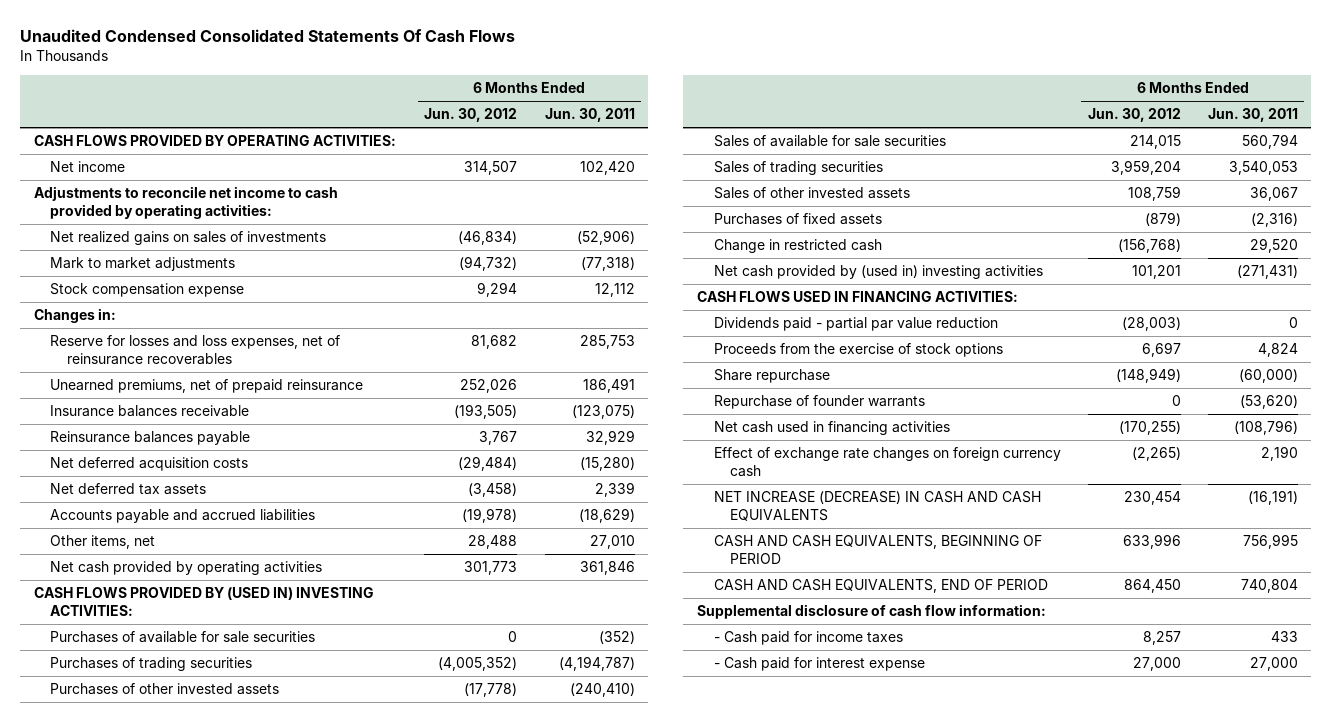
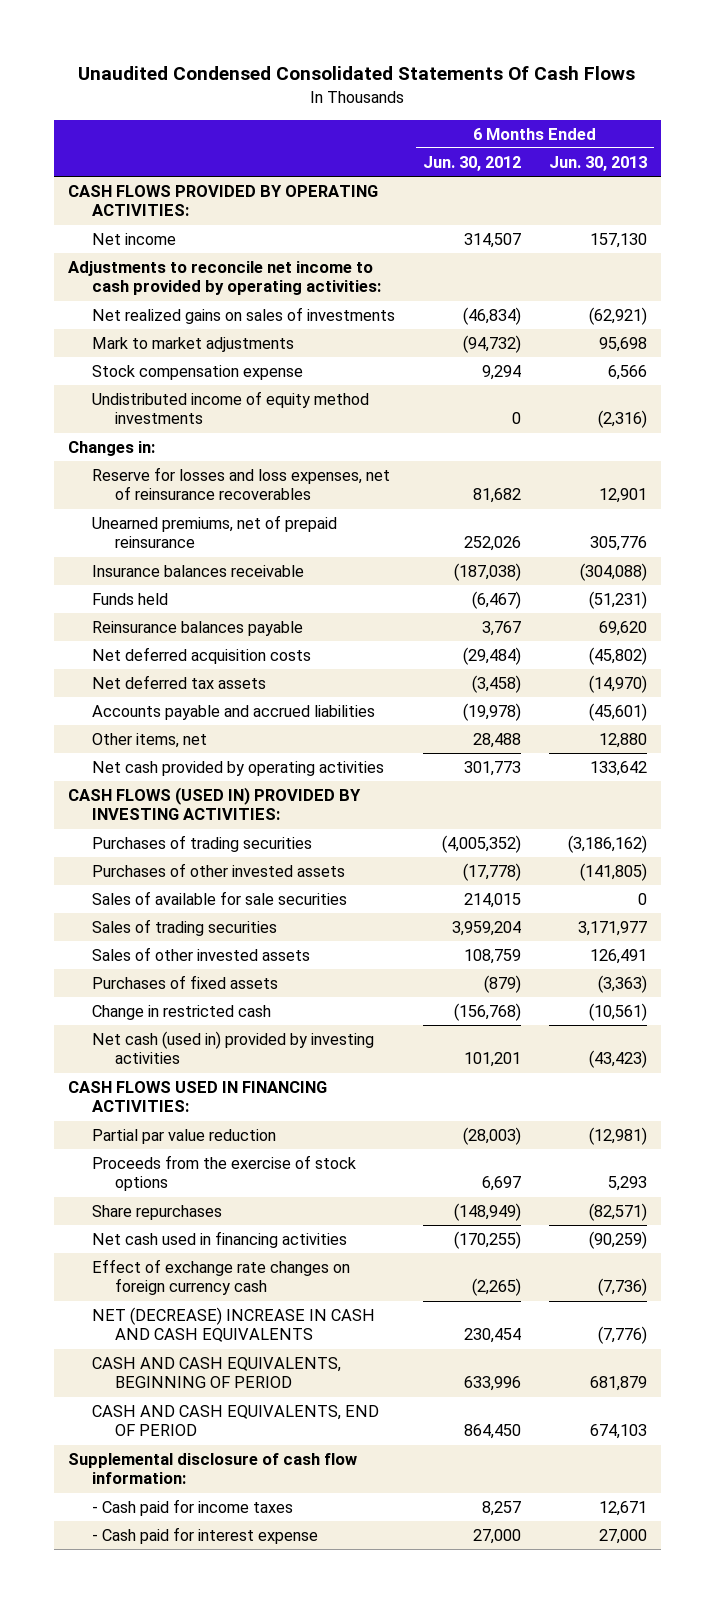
[544,108,635,123] Jun. 30, 2011 -> none
none -> [548,155,647,171] Jun. 30, 2013
none -> [91,391,369,425] Undistributed income of equity method investments
[454,404,518,420] (193,505) -> [453,563,521,582] (187,038)
none -> [91,593,168,606] Funds held
[50,631,316,644] Purchases of available for sale securities -> none
[33,587,374,616] CASH FLOWS PROVIDED BY (USED IN) INVESTING ACTIVITIES: -> [68,787,362,821] CASH FLOWS (USED IN) PROVIDED BY INVESTING ACTIVITIES:
[713,265,1043,280] Net cash provided by (used in) investing activities -> [91,1031,374,1065] Net cash (used in) provided by investing activities
[713,317,998,332] Dividends paid - partial par value reduction -> [91,1129,276,1145] Partial par value reduction
[713,395,925,410] Repurchase of founder warrants -> none
[713,369,830,384] Share repurchase -> [91,1205,222,1221] Share repurchases
[713,491,1041,521] NET INCREASE (DECREASE) IN CASH AND CASH EQUIVALENTS -> [91,1307,375,1343] NET (DECREASE) INCREASE IN CASH AND CASH EQUIVALENTS

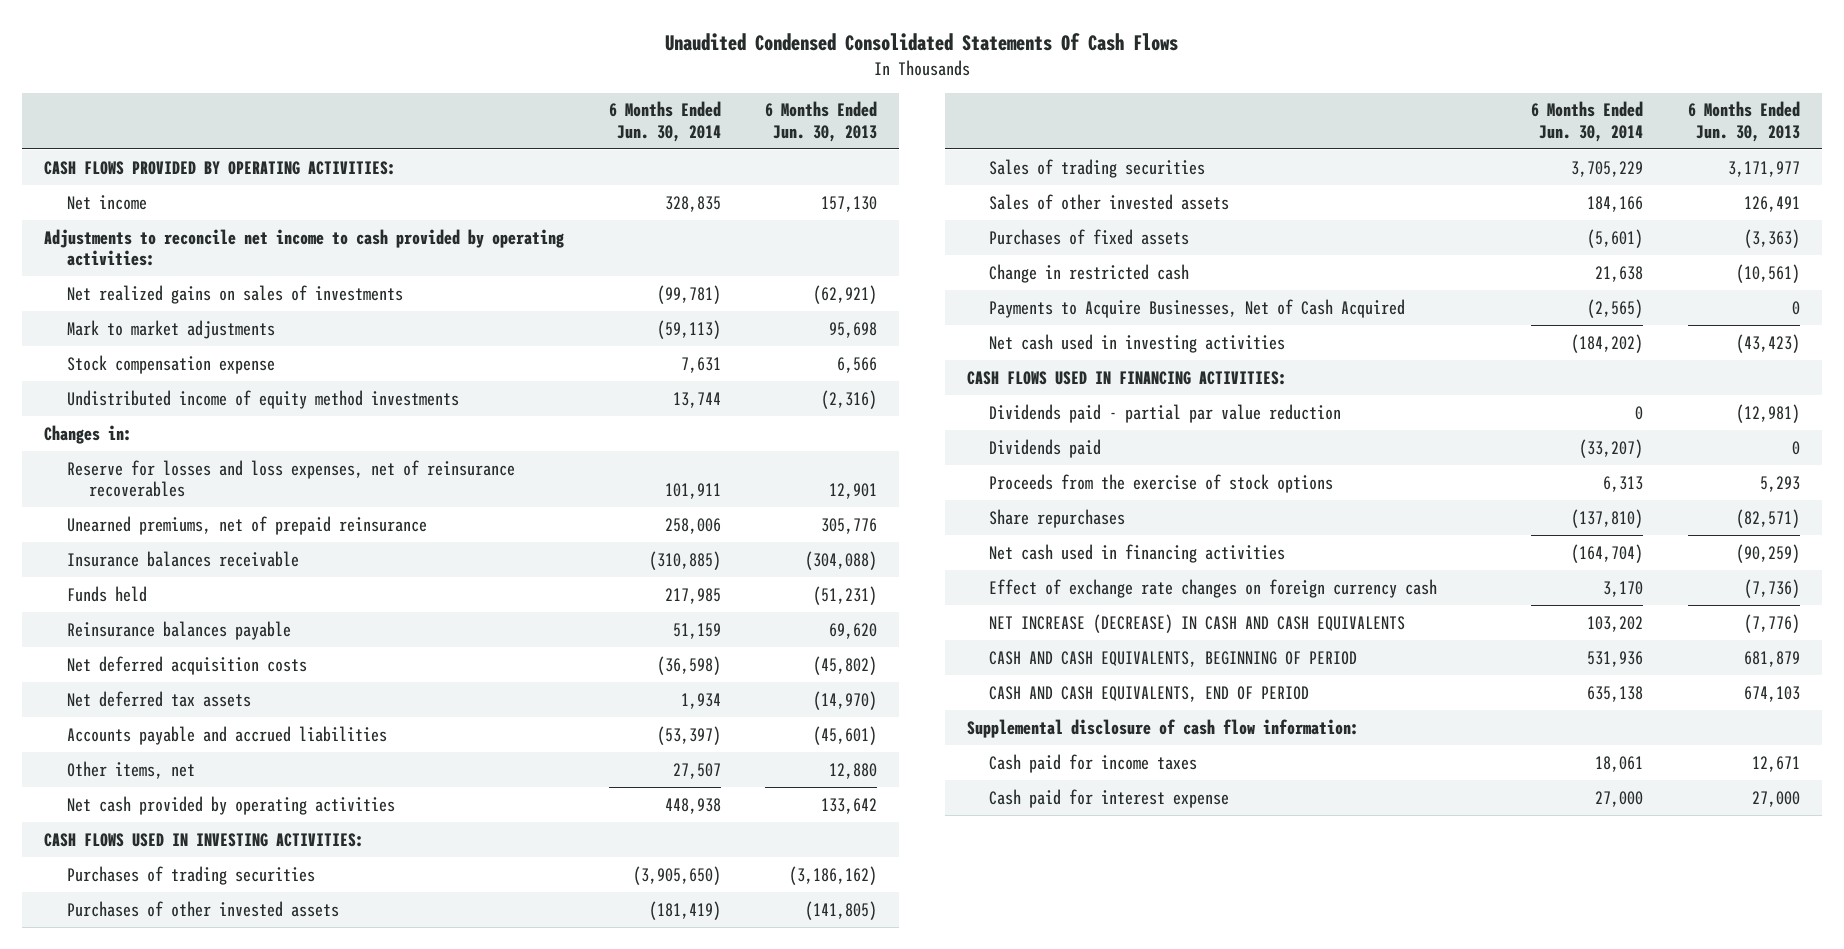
[422,155,521,171] Jun. 30, 2012 -> none
none -> [608,101,721,143] 6 Months Ended Jun. 30, 2014
[68,787,362,821] CASH FLOWS (USED IN) PROVIDED BY INVESTING ACTIVITIES: -> [44,832,365,847] CASH FLOWS USED IN INVESTING ACTIVITIES:
[91,891,347,906] Sales of available for sale securities -> none
none -> [989,298,1406,318] Payments to Acquire Businesses, Net of Cash Acquired
[91,1031,374,1065] Net cash (used in) provided by investing activities -> [989,333,1286,353] Net cash used in investing activities
[91,1129,276,1145] Partial par value reduction -> [989,403,1342,423] Dividends paid - partial par value reduction
none -> [989,438,1102,458] Dividends paid
[91,1307,375,1343] NET (DECREASE) INCREASE IN CASH AND CASH EQUIVALENTS -> [989,613,1406,633] NET INCREASE (DECREASE) IN CASH AND CASH EQUIVALENTS
[91,1499,293,1517] - Cash paid for income taxes -> [989,753,1198,773] Cash paid for income taxes
[91,1527,318,1545] - Cash paid for interest expense -> [989,788,1230,808] Cash paid for interest expense

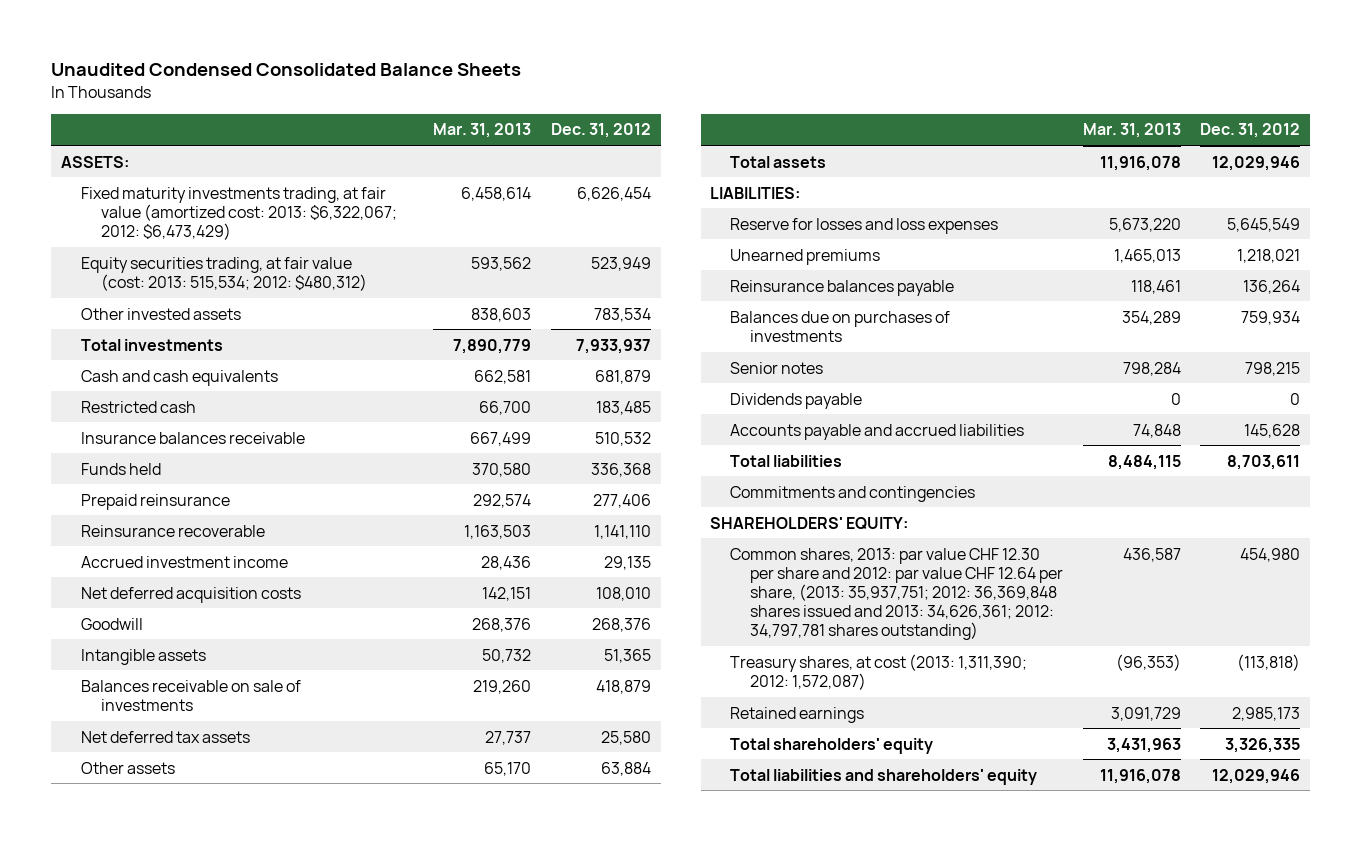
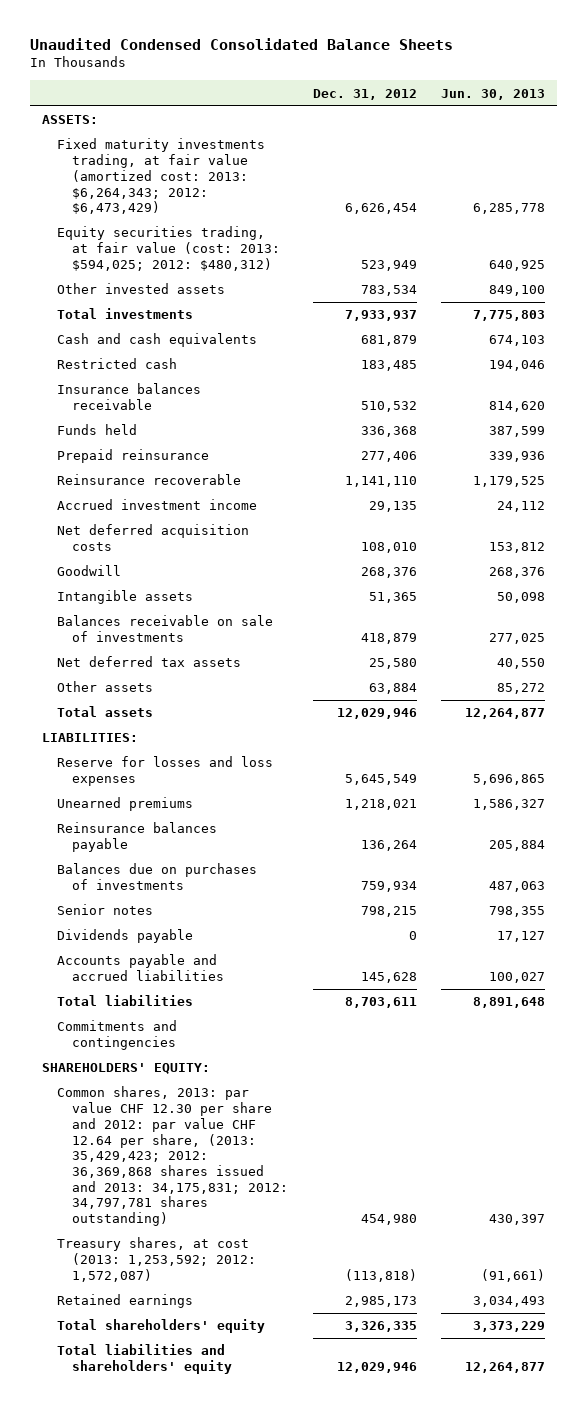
[433,123,532,139] Mar. 31, 2013 -> none
none -> [441,88,546,100] Jun. 30, 2013
[80,186,397,240] Fixed maturity investments trading, at fair value (amortized cost: 2013: $6,322,067; 2012: $6,473,429) -> [57,138,266,215] Fixed maturity investments trading, at fair value (amortized cost: 2013: $6,264,343; 2012: $6,473,429)
[80,256,367,291] Equity securities trading, at fair value (cost: 2013: 515,534; 2012: $480,312) -> [57,226,281,271] Equity securities trading, at fair value (cost: 2013: $594,025; 2012: $480,312)
[730,547,1064,640] Common shares, 2013: par value CHF 12.30 per share and 2012: par value CHF 12.64 per share, (2013: 35,937,751; 2012: 36,369,848 shares issued and 2013: 34,626,361; 2012: 34,797,781 shares outstanding) -> [57,1086,289,1227] Common shares, 2013: par value CHF 12.30 per share and 2012: par value CHF 12.64 per share, (2013: 35,429,423; 2012: 36,369,868 shares issued and 2013: 34,175,831; 2012: 34,797,781 shares outstanding)
[730,653,1028,690] Treasury shares, at cost (2013: 1,311,390; 2012: 1,572,087) -> [57,1237,257,1282] Treasury shares, at cost (2013: 1,253,592; 2012: 1,572,087)

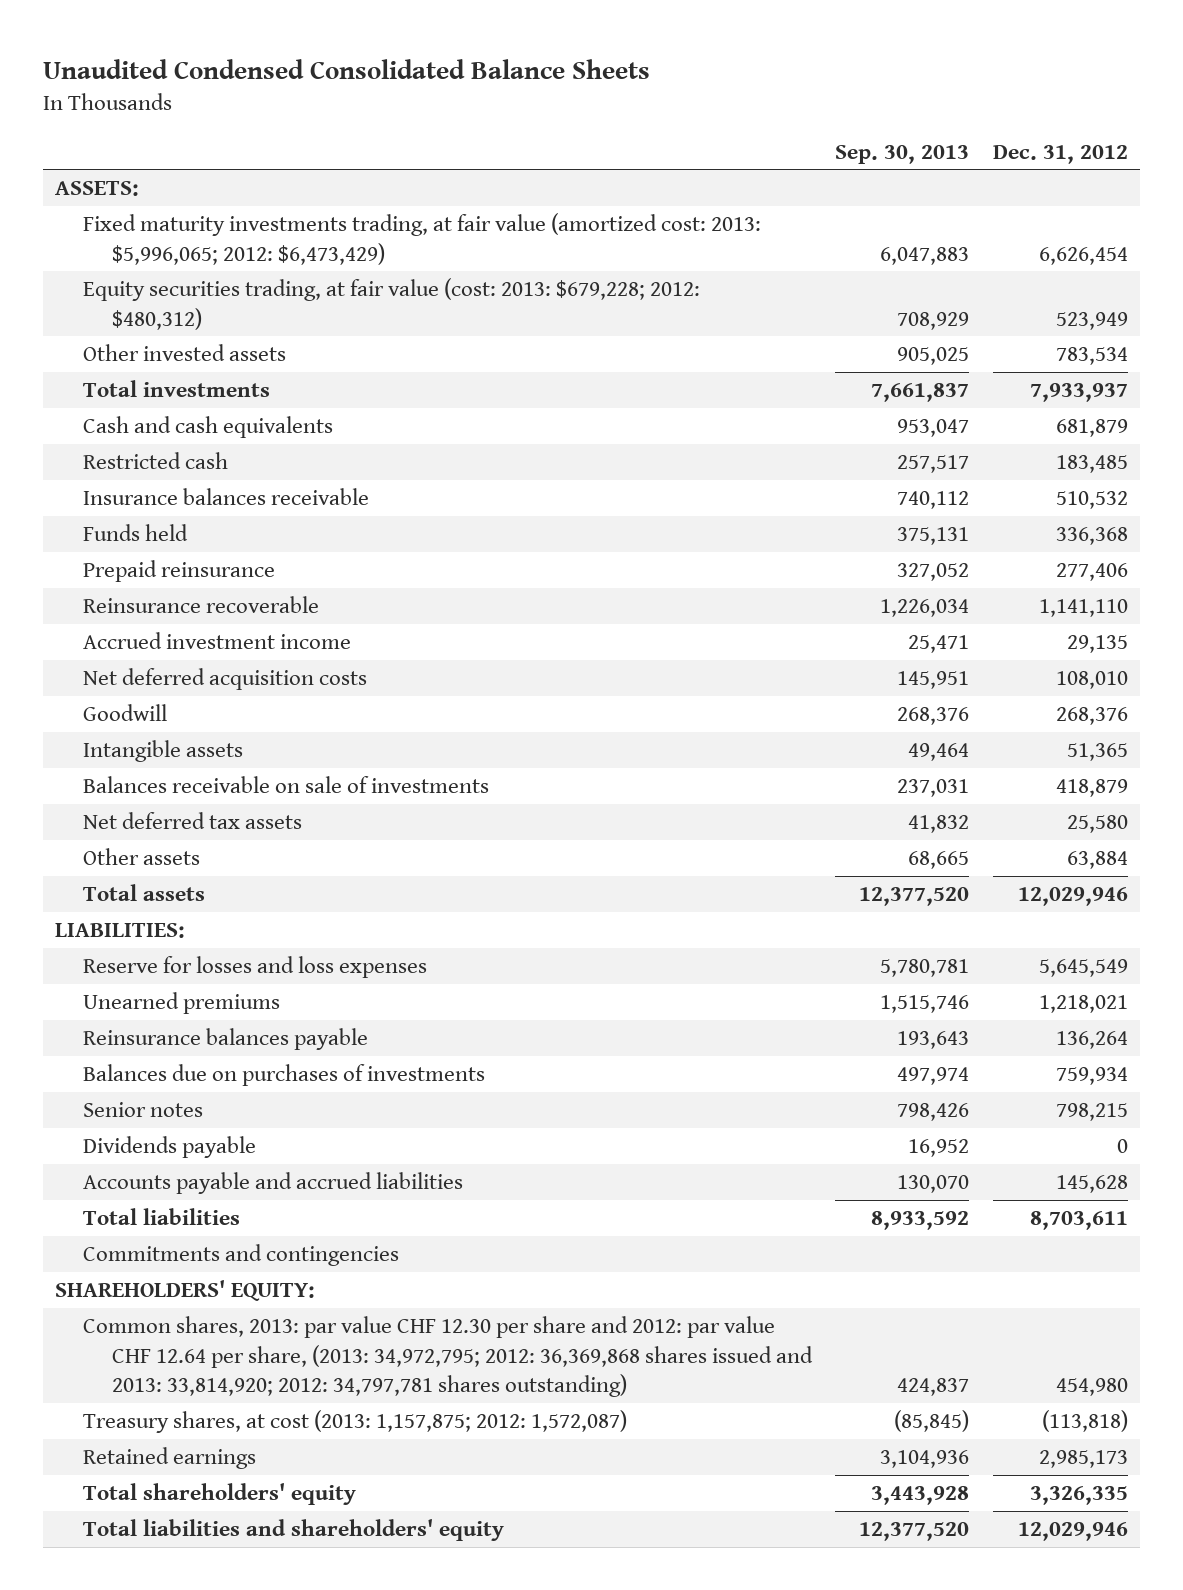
[441,88,546,100] Jun. 30, 2013 -> none
none -> [835,144,970,164] Sep. 30, 2013
[57,138,266,215] Fixed maturity investments trading, at fair value (amortized cost: 2013: $6,264,343; 2012: $6,473,429) -> [83,213,762,265] Fixed maturity investments trading, at fair value (amortized cost: 2013: $5,996,065; 2012: $6,473,429)
[57,226,281,271] Equity securities trading, at fair value (cost: 2013: $594,025; 2012: $480,312) -> [83,278,701,330] Equity securities trading, at fair value (cost: 2013: $679,228; 2012: $480,312)
[57,1086,289,1227] Common shares, 2013: par value CHF 12.30 per share and 2012: par value CHF 12.64 per share, (2013: 35,429,423; 2012: 36,369,868 shares issued and 2013: 34,175,831; 2012: 34,797,781 shares outstanding) -> [83,1316,813,1398] Common shares, 2013: par value CHF 12.30 per share and 2012: par value CHF 12.64 per share, (2013: 34,972,795; 2012: 36,369,868 shares issued and 2013: 33,814,920; 2012: 34,797,781 shares outstanding)
[57,1237,257,1282] Treasury shares, at cost (2013: 1,253,592; 2012: 1,572,087) -> [83,1410,628,1434] Treasury shares, at cost (2013: 1,157,875; 2012: 1,572,087)

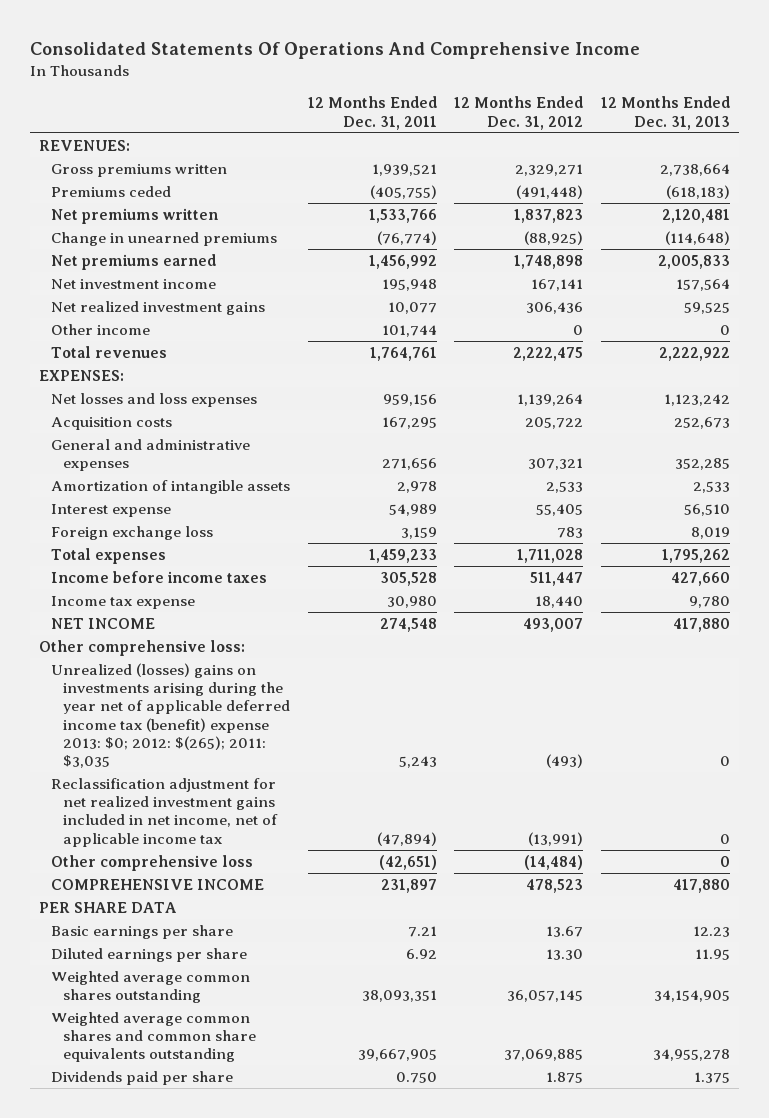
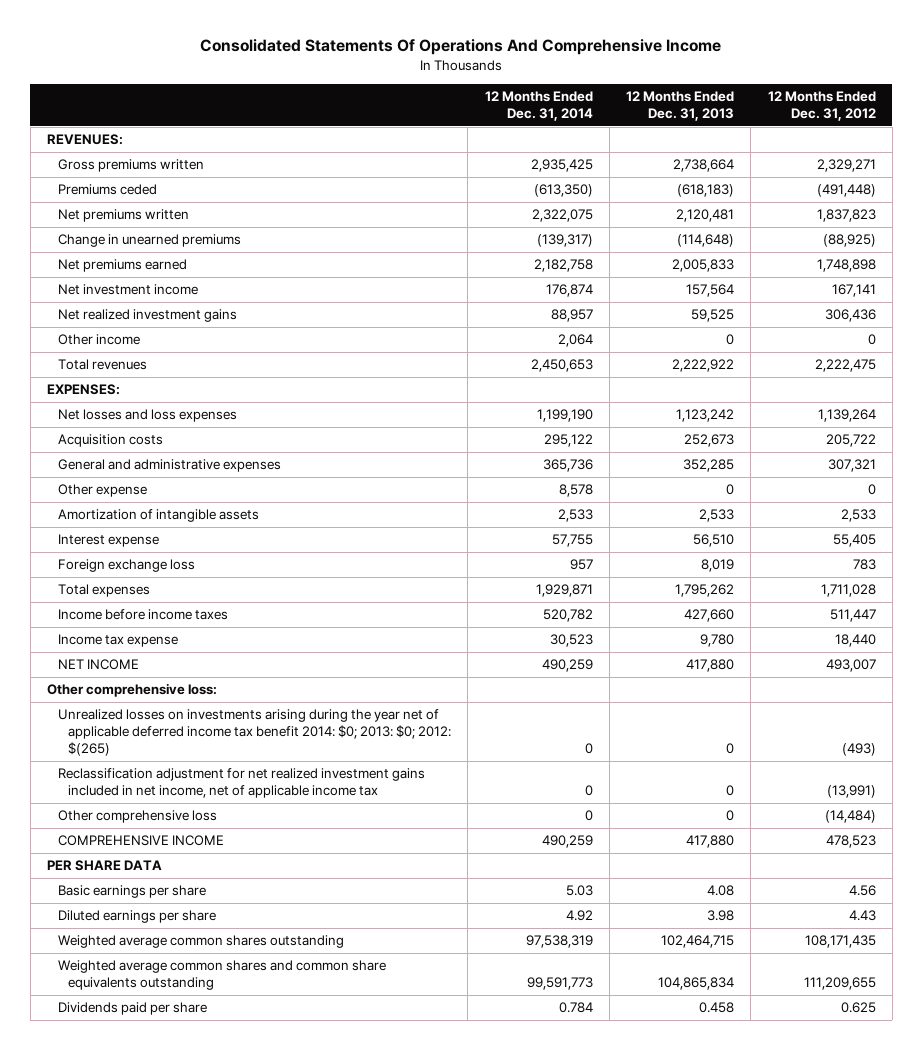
[307,96,437,130] 12 Months Ended Dec. 31, 2011 -> none
none -> [484,91,593,122] 12 Months Ended Dec. 31, 2014
none -> [57,484,147,498] Other expense
[51,662,291,769] Unrealized (losses) gains on investments arising during the year net of applicable deferred income tax (benefit) expense 2013: $0; 2012: $(265); 2011: $3,035 -> [57,709,452,757] Unrealized losses on investments arising during the year net of applicable deferred income tax benefit 2014: $0; 2013: $0; 2012: $(265)
[546,925,584,937] 13.67 -> [848,885,876,897] 4.56
[693,925,731,937] 12.23 -> [707,885,735,897] 4.08
[546,948,584,960] 13.30 -> [848,910,876,922] 4.43
[695,948,731,960] 11.95 -> [707,910,735,922] 3.98
[507,990,584,1003] 36,057,145 -> [804,935,876,949] 108,171,435
[654,990,731,1003] 34,154,905 -> [661,935,735,949] 102,464,715
[504,1049,584,1062] 37,069,885 -> [803,977,876,991] 111,209,655
[653,1049,731,1062] 34,955,278 -> [658,977,735,991] 104,865,834
[546,1071,584,1083] 1.875 -> [840,1002,876,1014] 0.625
[694,1071,731,1083] 1.375 -> [699,1002,735,1014] 0.458

